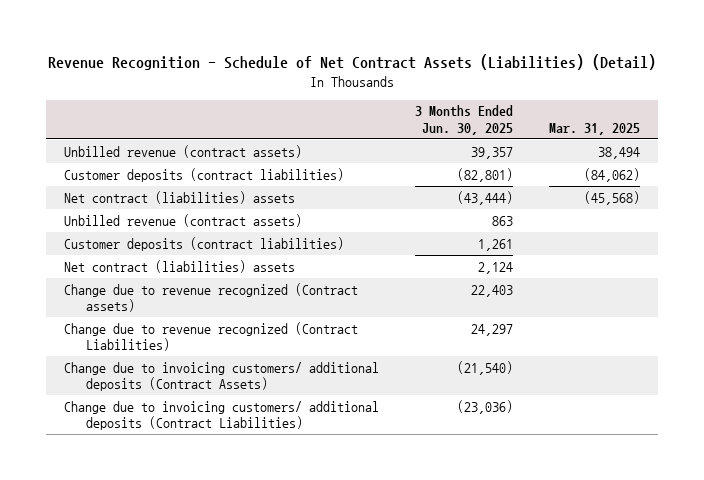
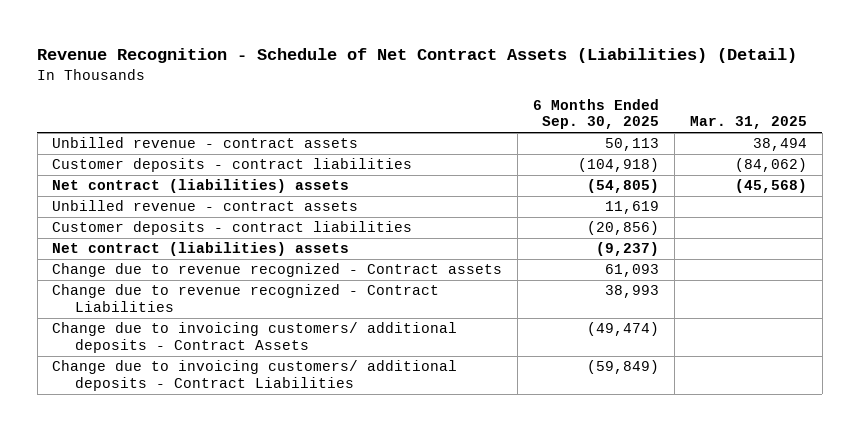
[414,105,513,136] 3 Months Ended Jun. 30, 2025 -> none
none -> [533,98,660,130] 6 Months Ended Sep. 30, 2025
[64,144,303,158] Unbilled revenue (contract assets) -> [52,137,359,149] Unbilled revenue - contract assets
[64,167,345,182] Customer deposits (contract liabilities) -> [52,158,413,173] Customer deposits - contract liabilities
[64,213,303,227] Unbilled revenue (contract assets) -> [52,200,359,212] Unbilled revenue - contract assets
[64,236,345,251] Customer deposits (contract liabilities) -> [52,221,413,236] Customer deposits - contract liabilities
[64,282,359,313] Change due to revenue recognized (Contract assets) -> [52,263,503,278] Change due to revenue recognized - Contract assets
[64,321,359,352] Change due to revenue recognized (Contract Liabilities) -> [52,284,440,313] Change due to revenue recognized - Contract Liabilities
[64,361,380,392] Change due to invoicing customers/ additional deposits (Contract Assets) -> [52,322,458,354] Change due to invoicing customers/ additional deposits - Contract Assets
[64,400,380,431] Change due to invoicing customers/ additional deposits (Contract Liabilities) -> [52,360,458,392] Change due to invoicing customers/ additional deposits - Contract Liabilities

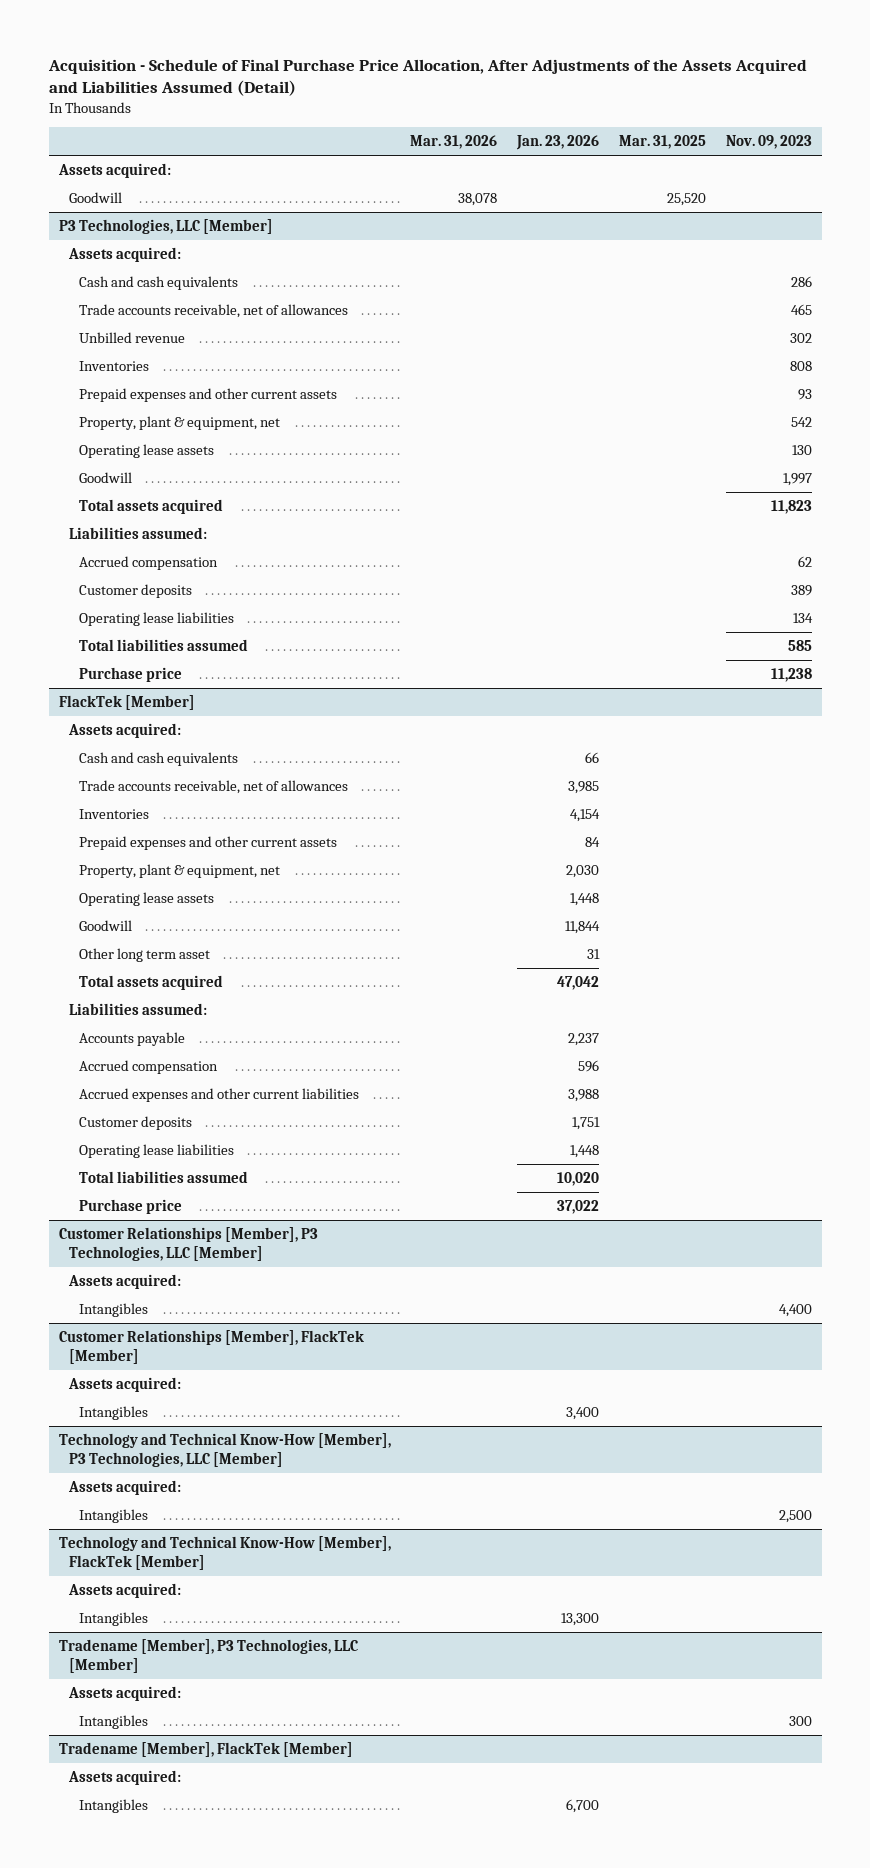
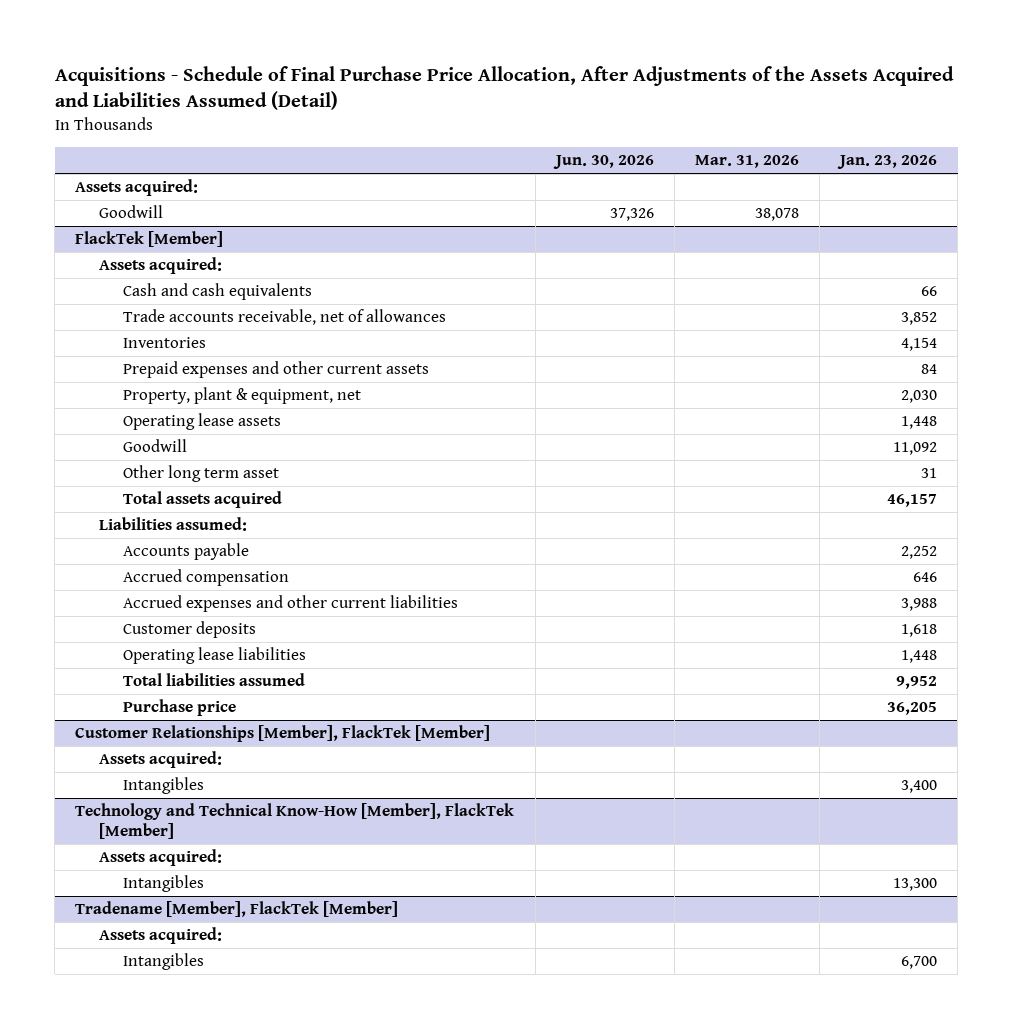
[47,58,807,97] Acquisition - Schedule of Final Purchase Price Allocation, After Adjustments of the Assets Acquired and Liabilities Assumed (Detail) -> [54,66,954,111] Acquisitions - Schedule of Final Purchase Price Allocation, After Adjustments of the Assets Acquired and Liabilities Assumed (Detail)
[618,135,706,150] Mar. 31, 2025 -> none
[725,135,812,150] Nov. 09, 2023 -> none
none -> [552,155,654,170] Jun. 30, 2026
[58,219,273,235] P3 Technologies, LLC [Member] -> none
[67,247,181,263] Assets acquired: -> none
[79,276,239,291] Cash and cash equivalents -> none
[79,304,349,319] Trade accounts receivable, net of allowances -> none
[79,332,186,344] Unbilled revenue -> none
[79,361,150,372] Inventories -> none
[79,388,338,403] Prepaid expenses and other current assets -> none
[79,416,281,431] Property, plant & equipment, net -> none
[79,444,215,459] Operating lease assets -> none
[79,472,133,484] Goodwill -> none
[79,499,224,515] Total assets acquired -> none
[68,527,207,540] Liabilities assumed: -> none
[79,556,219,571] Accrued compensation -> none
[79,584,193,599] Customer deposits -> none
[79,612,235,627] Operating lease liabilities -> none
[79,639,249,652] Total liabilities assumed -> none
[79,667,183,683] Purchase price -> none
[568,781,600,795] 3,985 -> [901,312,938,326] 3,852
[565,921,601,935] 11,844 -> [893,442,938,456] 11,092
[557,976,600,991] 47,042 -> [887,494,938,508] 46,157
[568,1033,600,1047] 2,237 -> [901,546,938,560] 2,252
[578,1060,600,1073] 596 -> [913,572,938,583] 646
[572,1117,601,1131] 1,751 -> [901,624,938,638] 1,618
[58,1227,318,1261] Customer Relationships [Member], P3 Technologies, LLC [Member] -> none
[67,1274,181,1290] Assets acquired: -> none
[79,1303,149,1318] Intangibles -> none
[557,1172,600,1187] 10,020 -> [896,676,938,690] 9,952
[557,1200,600,1215] 37,022 -> [887,702,938,716] 36,205
[58,1433,391,1467] Technology and Technical Know-How [Member], P3 Technologies, LLC [Member] -> none
[67,1480,181,1496] Assets acquired: -> none
[79,1509,149,1524] Intangibles -> none
[58,1639,358,1673] Tradename [Member], P3 Technologies, LLC [Member] -> none
[67,1686,181,1702] Assets acquired: -> none
[79,1715,149,1730] Intangibles -> none

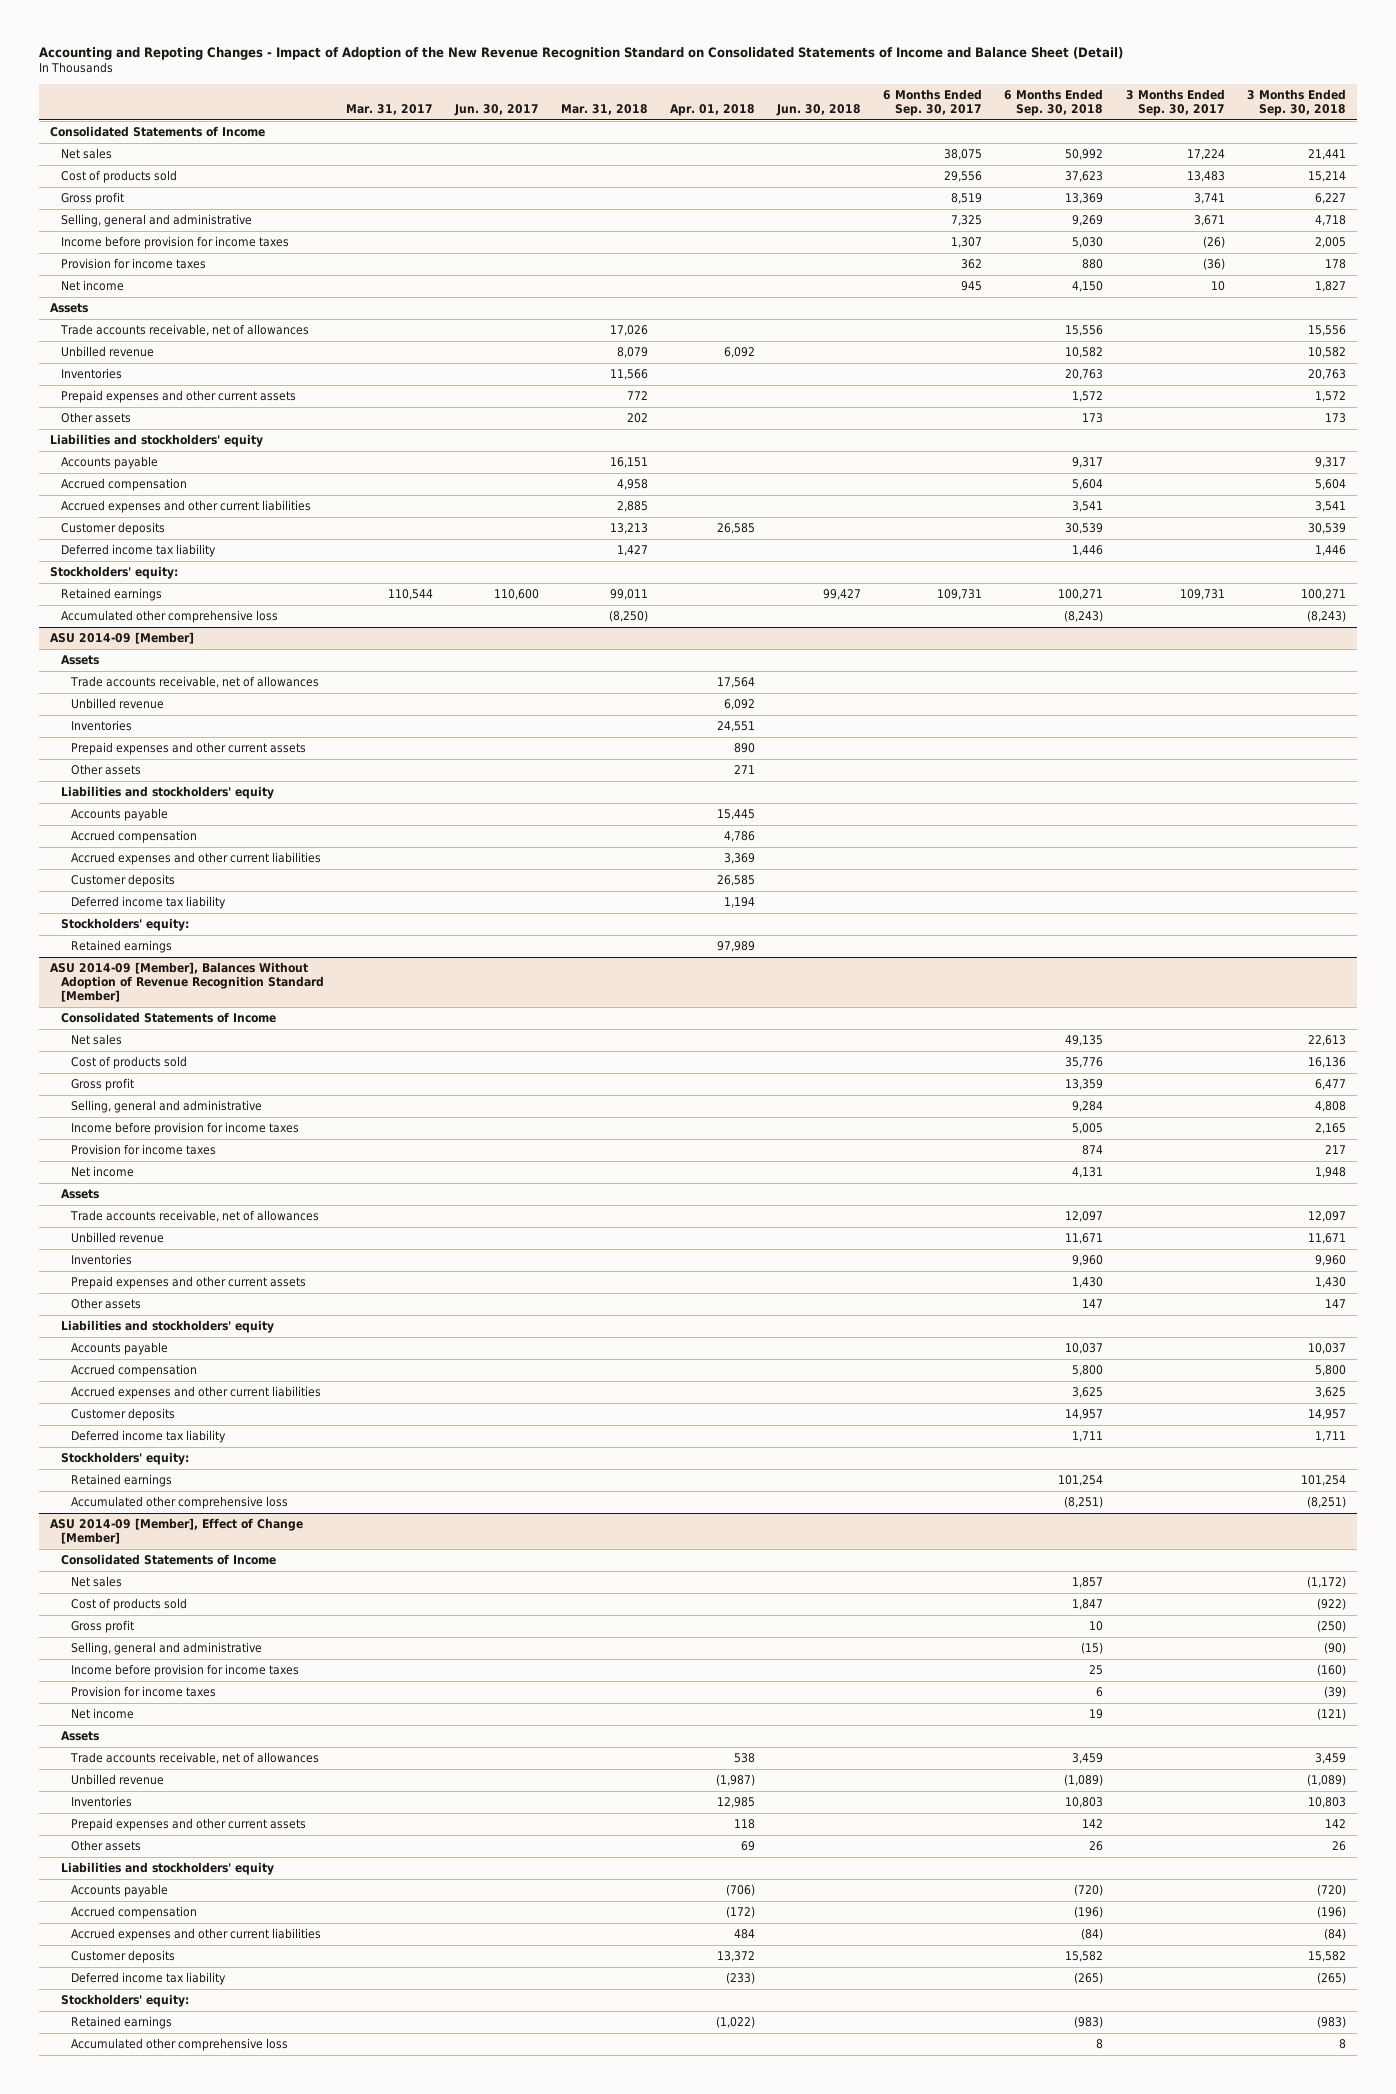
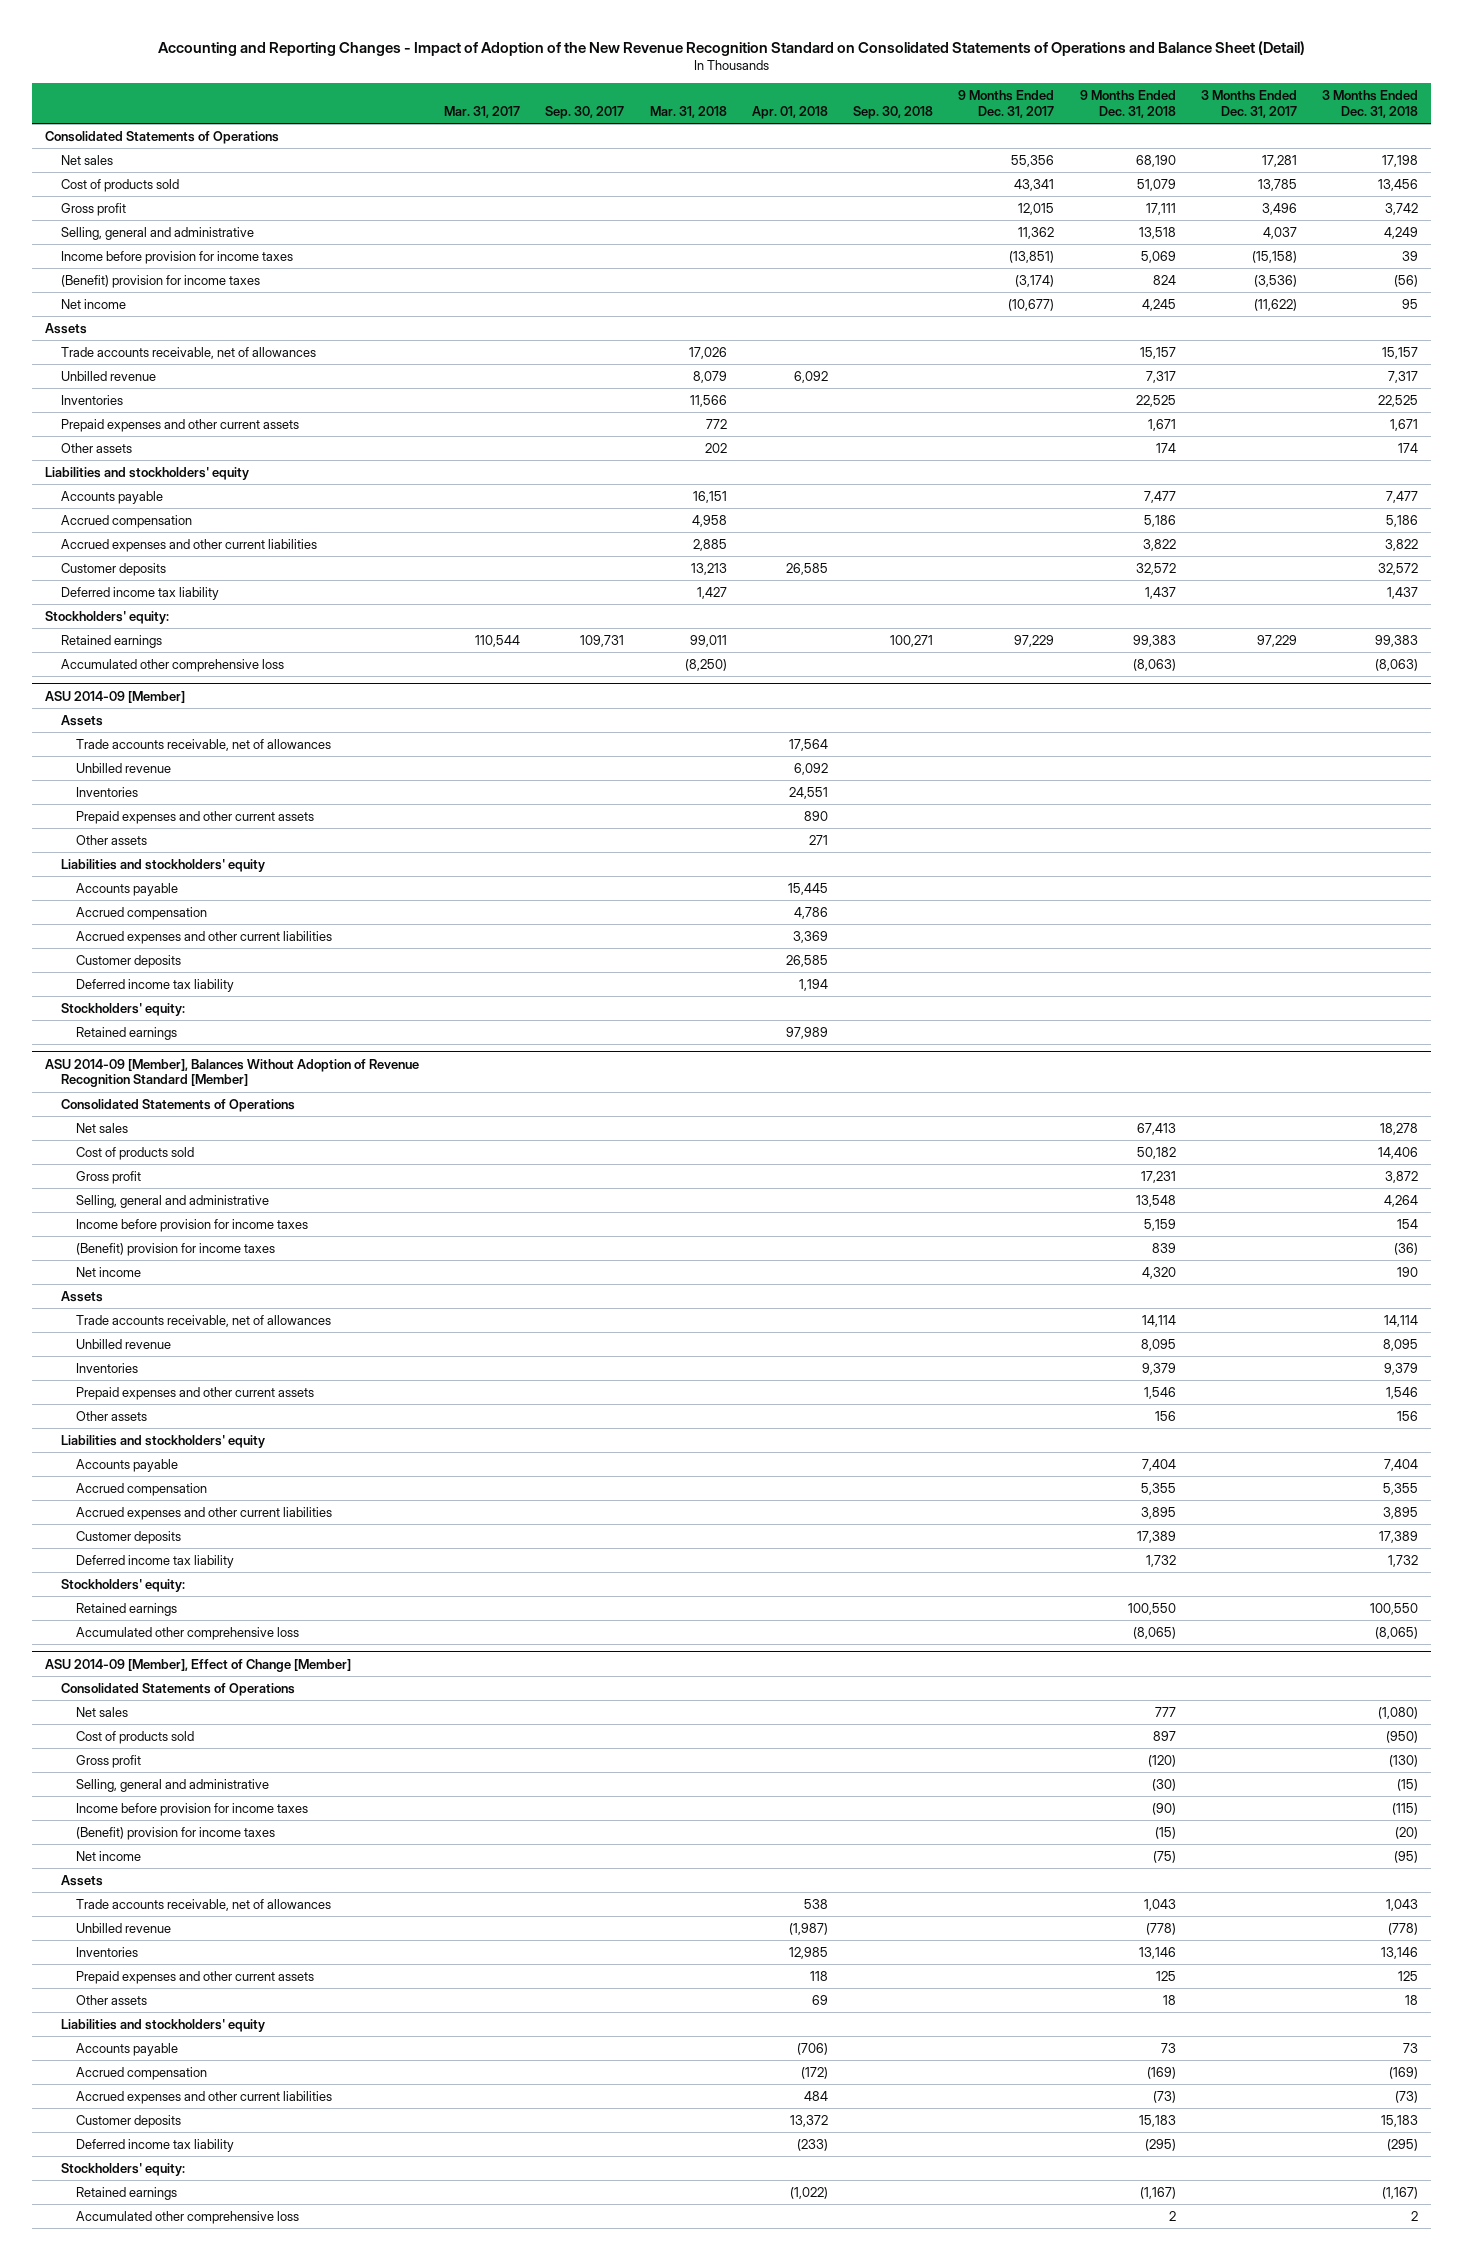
[39,47,1124,61] Accounting and Repoting Changes - Impact of Adoption of the New Revenue Recognition Standard on Consolidated Statements of Income and Balance Sheet (Detail) -> [157,40,1305,56] Accounting and Reporting Changes - Impact of Adoption of the New Revenue Recognition Standard on Consolidated Statements of Operations and Balance Sheet (Detail)
[454,103,540,116] Jun. 30, 2017 -> none
[776,103,862,116] Jun. 30, 2018 -> none
[883,88,983,116] 6 Months Ended Sep. 30, 2017 -> none
[1004,88,1104,116] 6 Months Ended Sep. 30, 2018 -> none
[1125,88,1225,116] 3 Months Ended Sep. 30, 2017 -> none
[1246,88,1346,116] 3 Months Ended Sep. 30, 2018 -> none
none -> [545,105,625,119] Sep. 30, 2017
none -> [853,105,934,119] Sep. 30, 2018
none -> [958,90,1055,118] 9 Months Ended Dec. 31, 2017
none -> [1079,90,1176,118] 9 Months Ended Dec. 31, 2018
none -> [1200,90,1297,118] 3 Months Ended Dec. 31, 2017
none -> [1322,90,1419,118] 3 Months Ended Dec. 31, 2018
[50,125,266,137] Consolidated Statements of Income -> [44,130,279,144] Consolidated Statements of Operations
[60,257,206,269] Provision for income taxes -> [60,274,260,288] (Benefit) provision for income taxes
[60,1011,276,1023] Consolidated Statements of Income -> [60,1098,295,1112] Consolidated Statements of Operations
[71,1143,217,1155] Provision for income taxes -> [76,1242,276,1256] (Benefit) provision for income taxes
[60,1553,276,1565] Consolidated Statements of Income -> [60,1682,295,1696] Consolidated Statements of Operations
[71,1685,217,1697] Provision for income taxes -> [76,1826,276,1840] (Benefit) provision for income taxes

